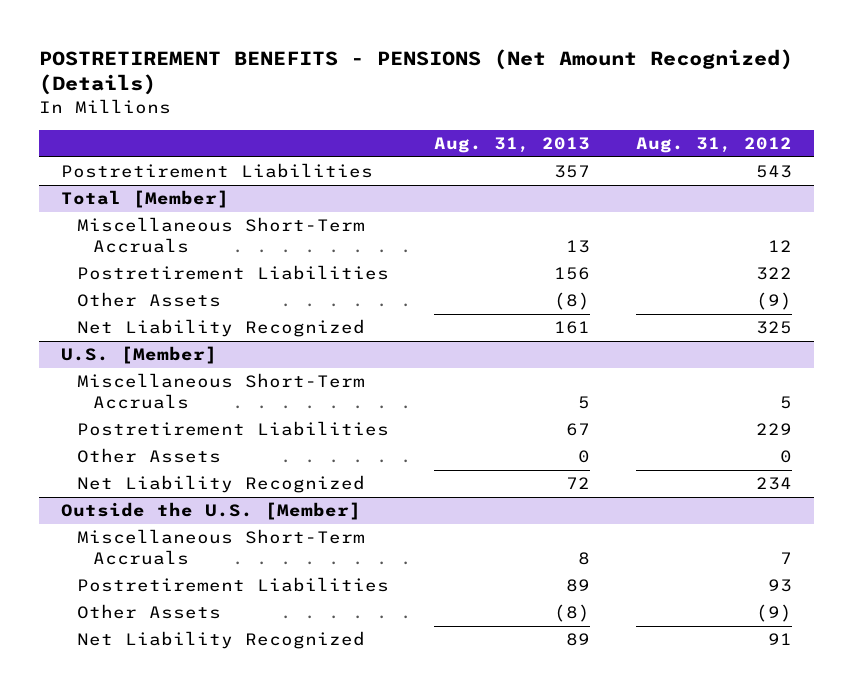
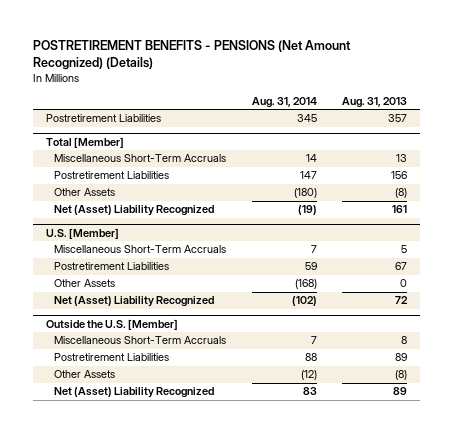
[635,136,792,153] Aug. 31, 2012 -> none
none -> [251,96,317,108] Aug. 31, 2014
[77,319,366,338] Net Liability Recognized -> [53,205,214,217] Net (Asset) Liability Recognized
[77,475,366,494] Net Liability Recognized -> [53,296,214,308] Net (Asset) Liability Recognized
[77,631,366,650] Net Liability Recognized -> [53,387,214,399] Net (Asset) Liability Recognized

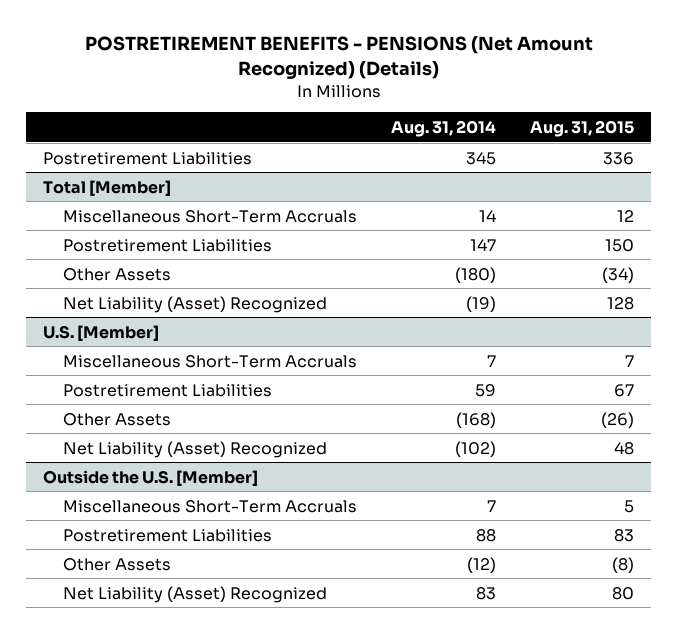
[342,96,408,108] Aug. 31, 2013 -> none
none -> [530,119,635,137] Aug. 31, 2015
[53,205,214,217] Net (Asset) Liability Recognized -> [62,295,327,313] Net Liability (Asset) Recognized
[53,296,214,308] Net (Asset) Liability Recognized -> [62,440,327,458] Net Liability (Asset) Recognized
[53,387,214,399] Net (Asset) Liability Recognized -> [62,585,327,603] Net Liability (Asset) Recognized

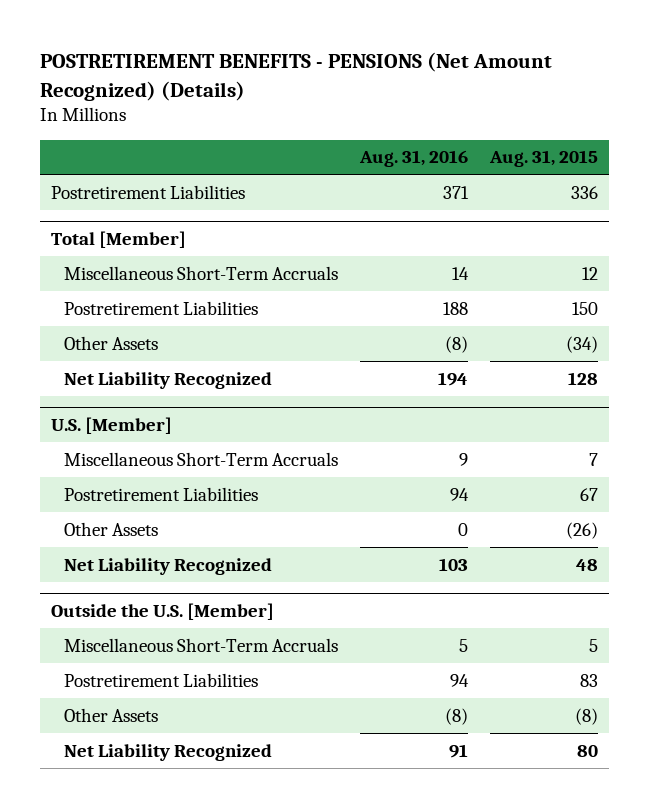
[390,119,496,137] Aug. 31, 2014 -> none
none -> [358,150,468,168] Aug. 31, 2016
[62,295,327,313] Net Liability (Asset) Recognized -> [63,371,272,389] Net Liability Recognized
[62,440,327,458] Net Liability (Asset) Recognized -> [63,557,272,575] Net Liability Recognized
[62,585,327,603] Net Liability (Asset) Recognized -> [63,743,272,761] Net Liability Recognized

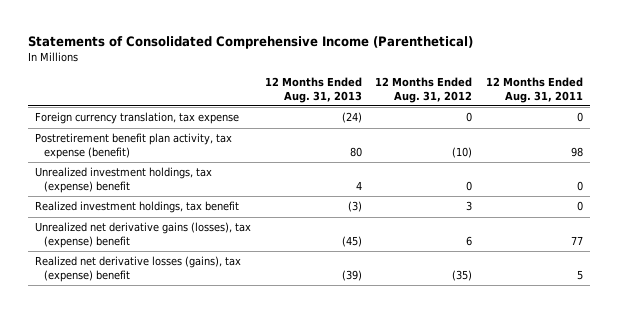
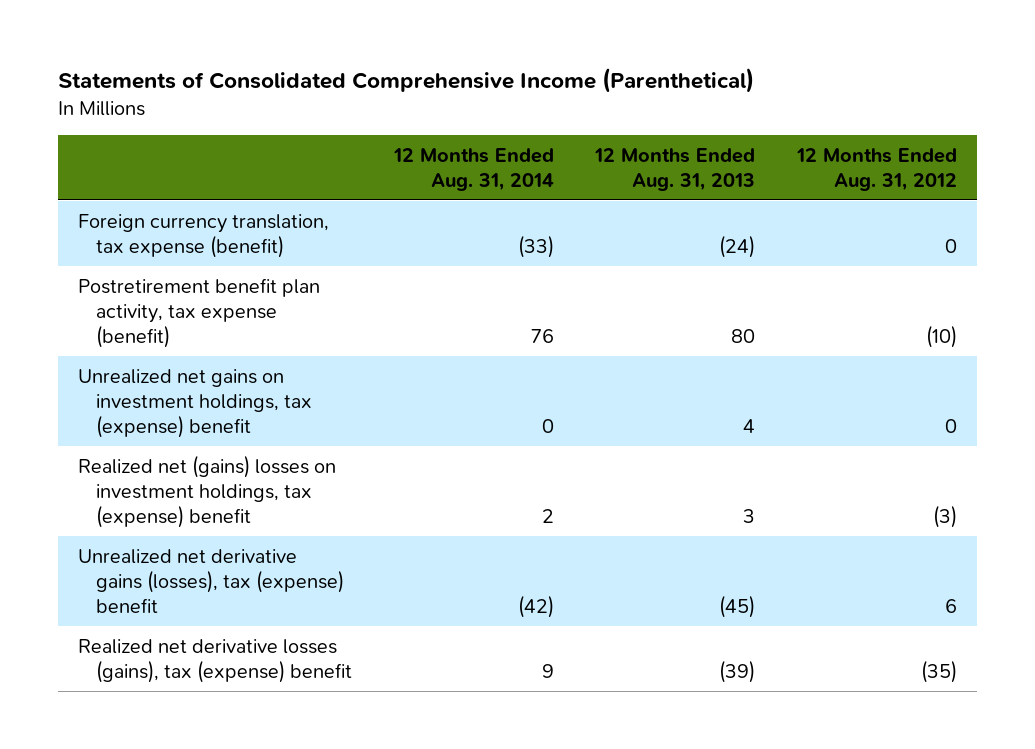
[485,77,583,103] 12 Months Ended Aug. 31, 2011 -> none
none -> [392,147,554,191] 12 Months Ended Aug. 31, 2014
[35,112,240,125] Foreign currency translation, tax expense -> [78,213,330,258] Foreign currency translation, tax expense (benefit)
[35,167,213,193] Unrealized investment holdings, tax (expense) benefit -> [78,368,313,438] Unrealized net gains on investment holdings, tax (expense) benefit
[35,201,240,214] Realized investment holdings, tax benefit -> [78,454,337,528] Realized net (gains) losses on investment holdings, tax (expense) benefit
[347,201,362,213] (3) -> [743,508,756,523] 3
[466,201,473,212] 3 -> [932,504,957,528] (3)

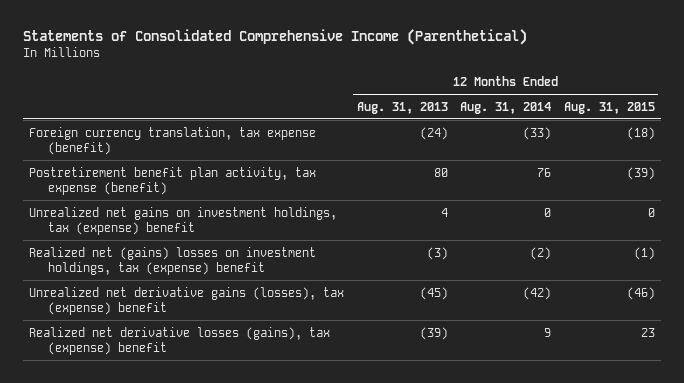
[795,147,957,191] 12 Months Ended Aug. 31, 2012 -> none
none -> [563,101,655,114] Aug. 31, 2015
[541,508,554,523] 2 -> [530,246,552,260] (2)
[743,508,756,523] 3 -> [426,246,448,260] (3)

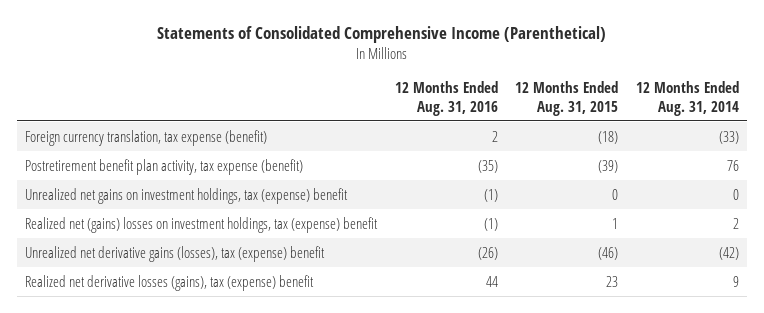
[356,101,448,114] Aug. 31, 2013 -> none
none -> [394,80,498,116] 12 Months Ended Aug. 31, 2016
[530,246,552,260] (2) -> [732,217,739,229] 2
[633,246,655,260] (1) -> [612,217,619,229] 1

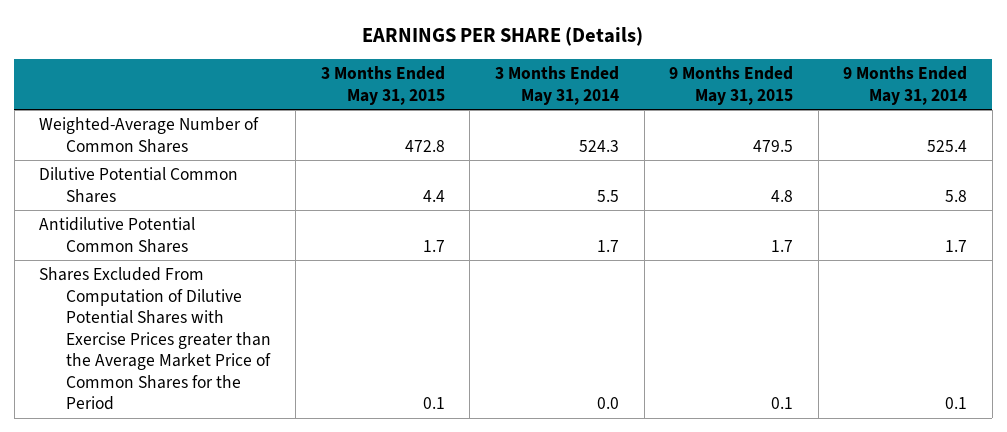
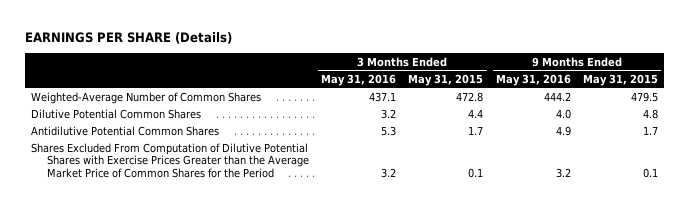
[494,66,619,106] 3 Months Ended May 31, 2014 -> none
[843,66,968,106] 9 Months Ended May 31, 2014 -> none
none -> [321,73,397,86] May 31, 2016
none -> [495,73,571,86] May 31, 2016
[39,267,271,411] Shares Excluded From Computation of Dilutive Potential Shares with Exercise Prices greater than the Average Market Price of Common Shares for the Period -> [31,142,309,179] Shares Excluded From Computation of Dilutive Potential Shares with Exercise Prices Greater than the Average Market Price of Common Shares for the Period

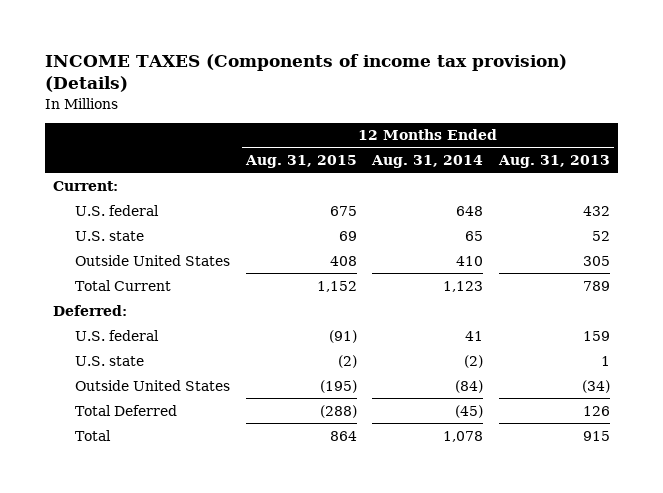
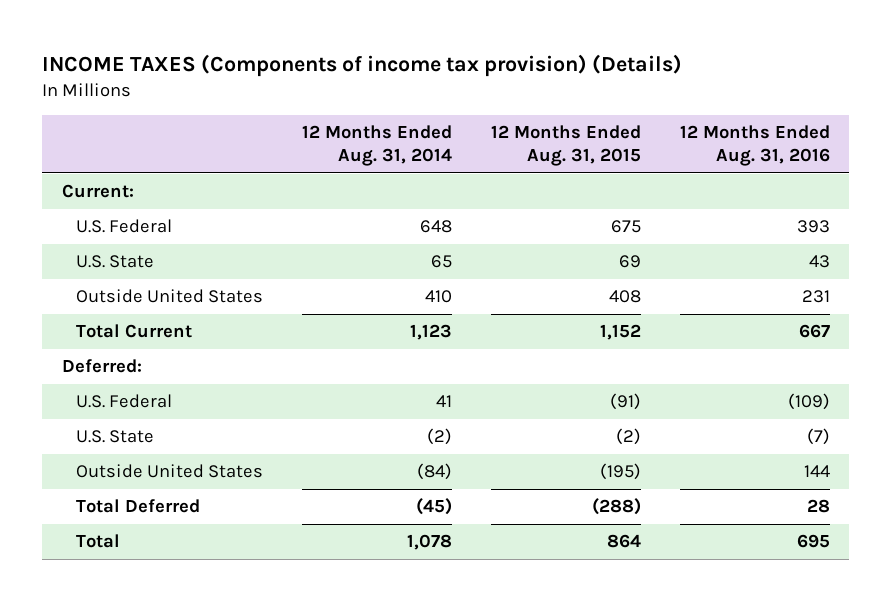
[497,154,610,168] Aug. 31, 2013 -> none
none -> [679,125,830,167] 12 Months Ended Aug. 31, 2016
[74,204,159,216] U.S. federal -> [76,219,173,234] U.S. Federal
[74,230,144,241] U.S. state -> [76,255,155,269] U.S. State
[74,329,159,341] U.S. federal -> [76,394,173,409] U.S. Federal
[74,355,144,366] U.S. state -> [76,430,155,444] U.S. State

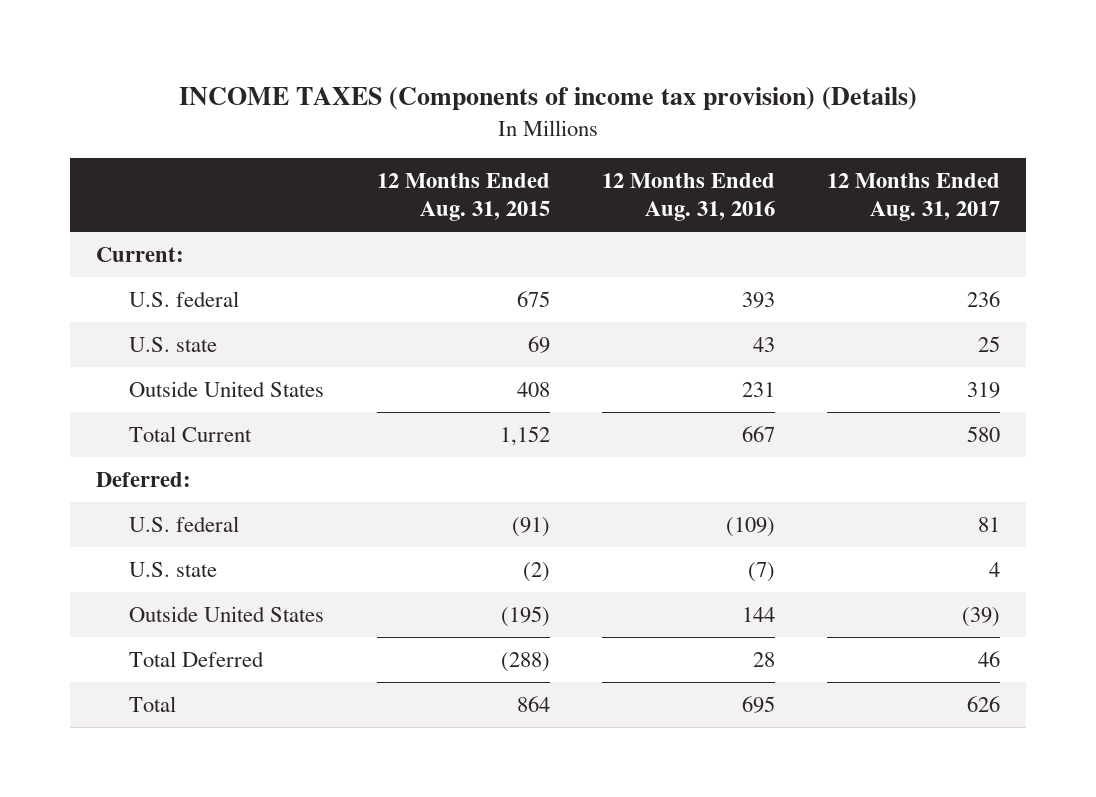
[301,125,452,167] 12 Months Ended Aug. 31, 2014 -> none
none -> [827,173,1001,222] 12 Months Ended Aug. 31, 2017
[76,219,173,234] U.S. Federal -> [129,290,240,307] U.S. federal
[76,255,155,269] U.S. State -> [129,336,218,352] U.S. state
[76,394,173,409] U.S. Federal -> [129,515,240,532] U.S. federal
[76,430,155,444] U.S. State -> [129,561,218,577] U.S. state

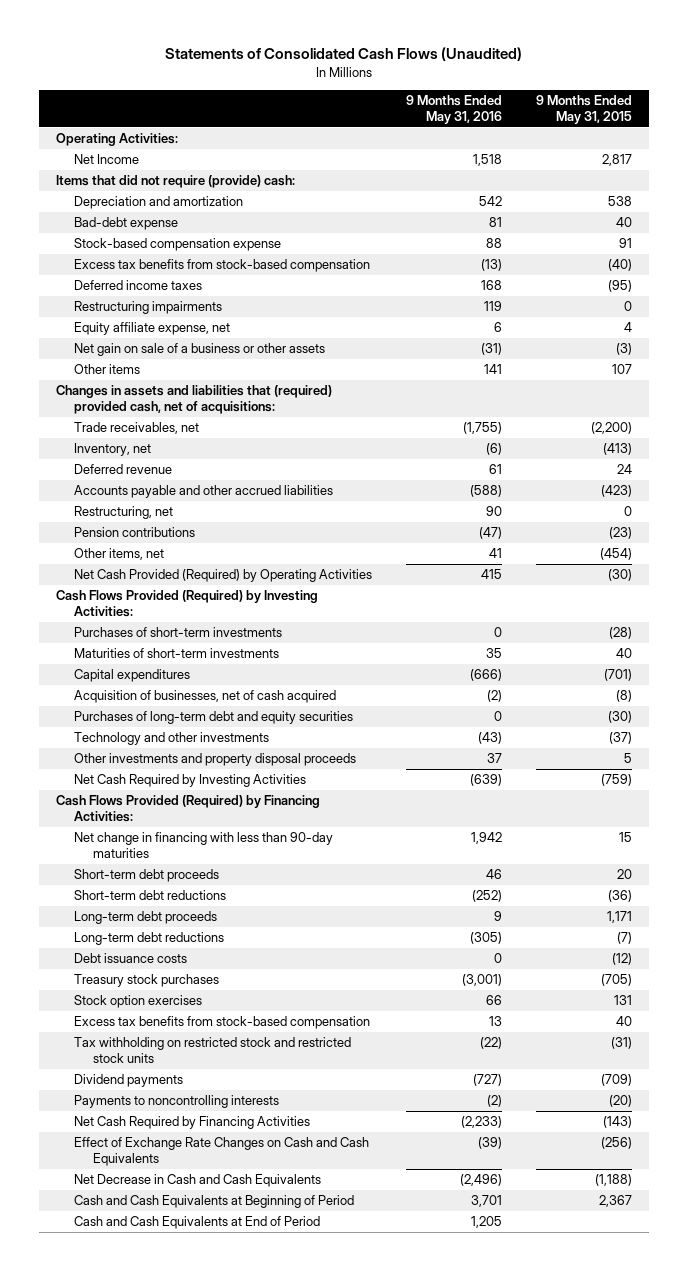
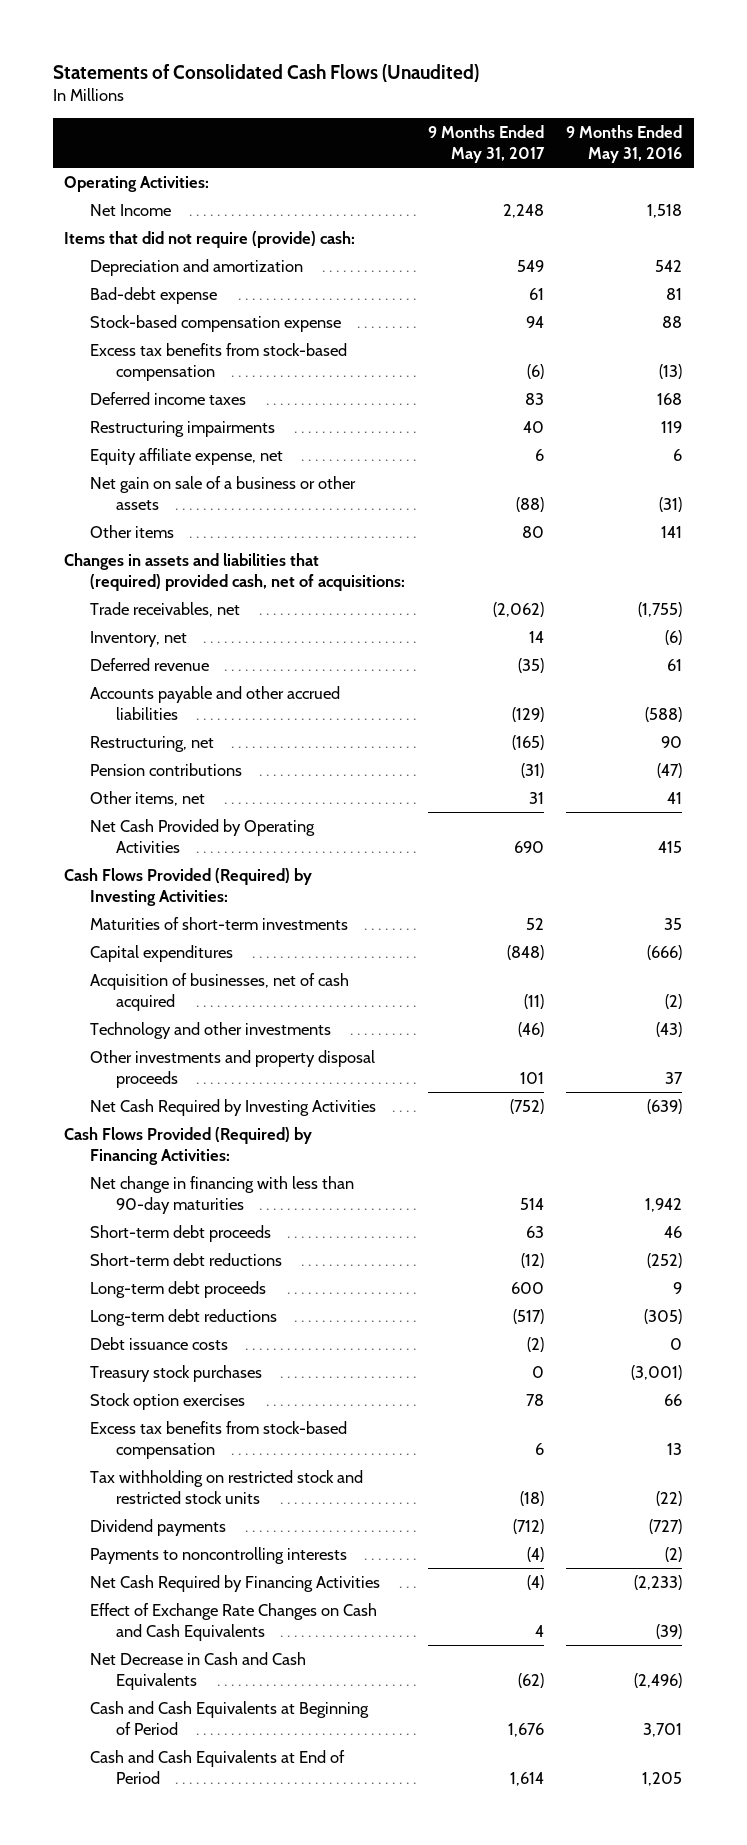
[536,95,633,125] 9 Months Ended May 31, 2015 -> none
none -> [427,124,545,164] 9 Months Ended May 31, 2017
[74,569,373,583] Net Cash Provided (Required) by Operating Activities -> [90,818,316,854] Net Cash Provided by Operating Activities
[74,627,283,638] Purchases of short-term investments -> none
[74,711,354,725] Purchases of long-term debt and equity securities -> none

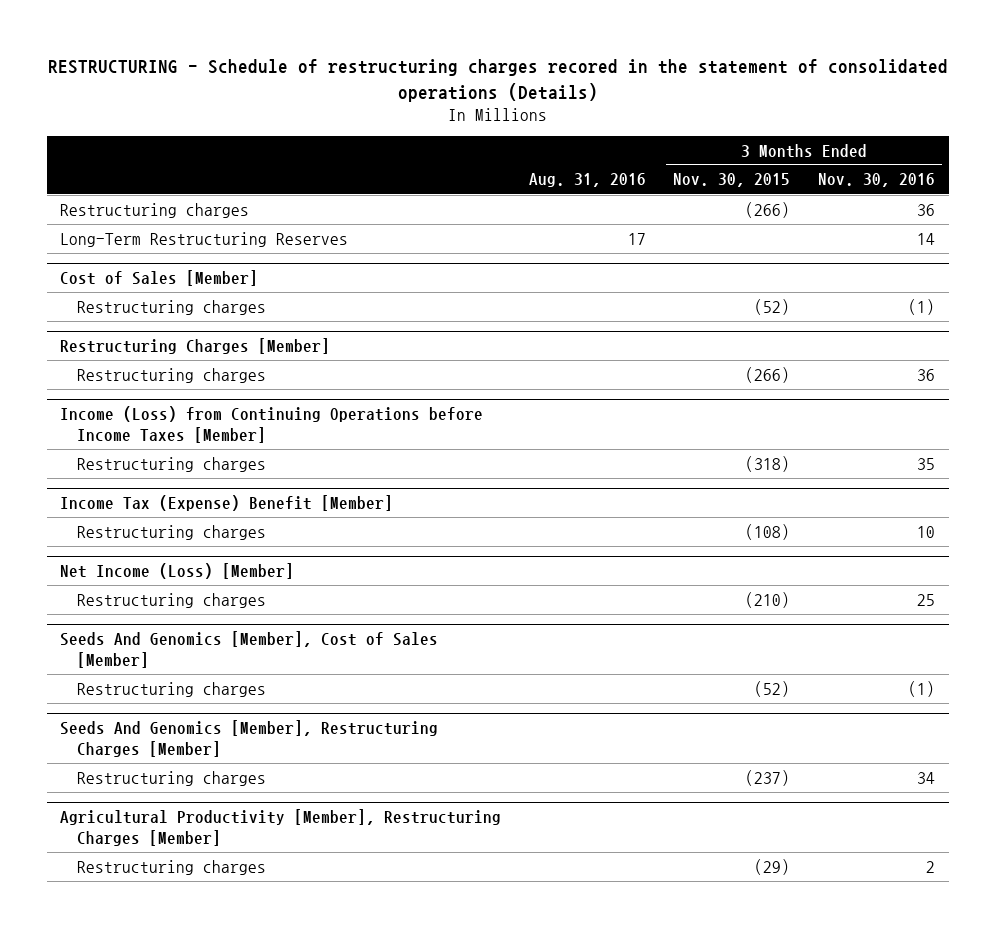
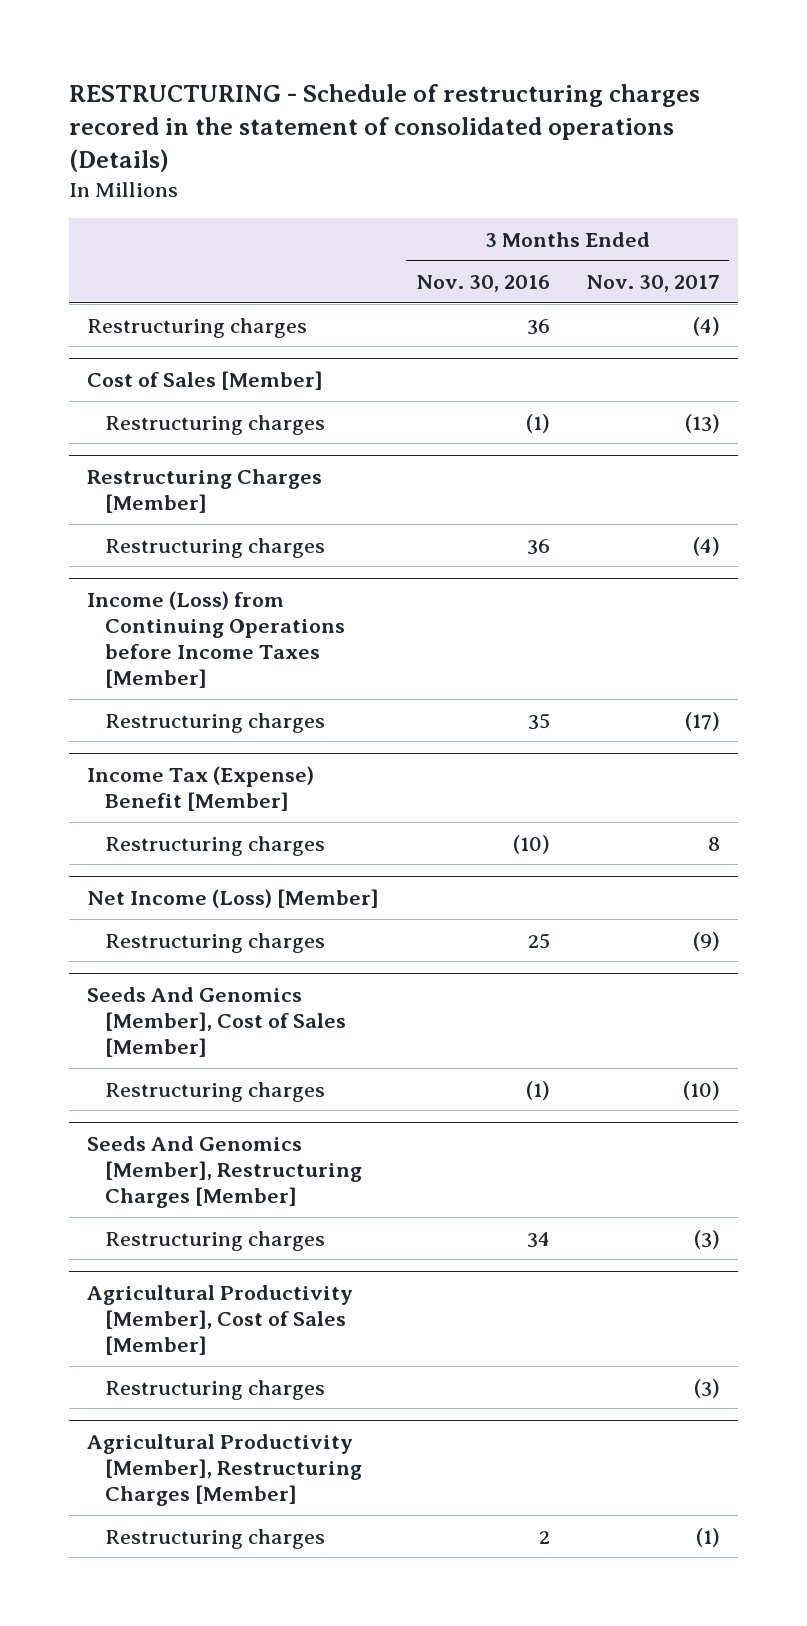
[528,173,646,188] Aug. 31, 2016 -> none
[673,173,791,188] Nov. 30, 2015 -> none
none -> [586,275,721,293] Nov. 30, 2017
[60,231,349,247] Long-Term Restructuring Reserves -> none
[916,525,935,538] 10 -> [512,834,550,854] (10)
none -> [87,1285,354,1355] Agricultural Productivity [Member], Cost of Sales [Member]
none -> [105,1379,326,1400] Restructuring charges

